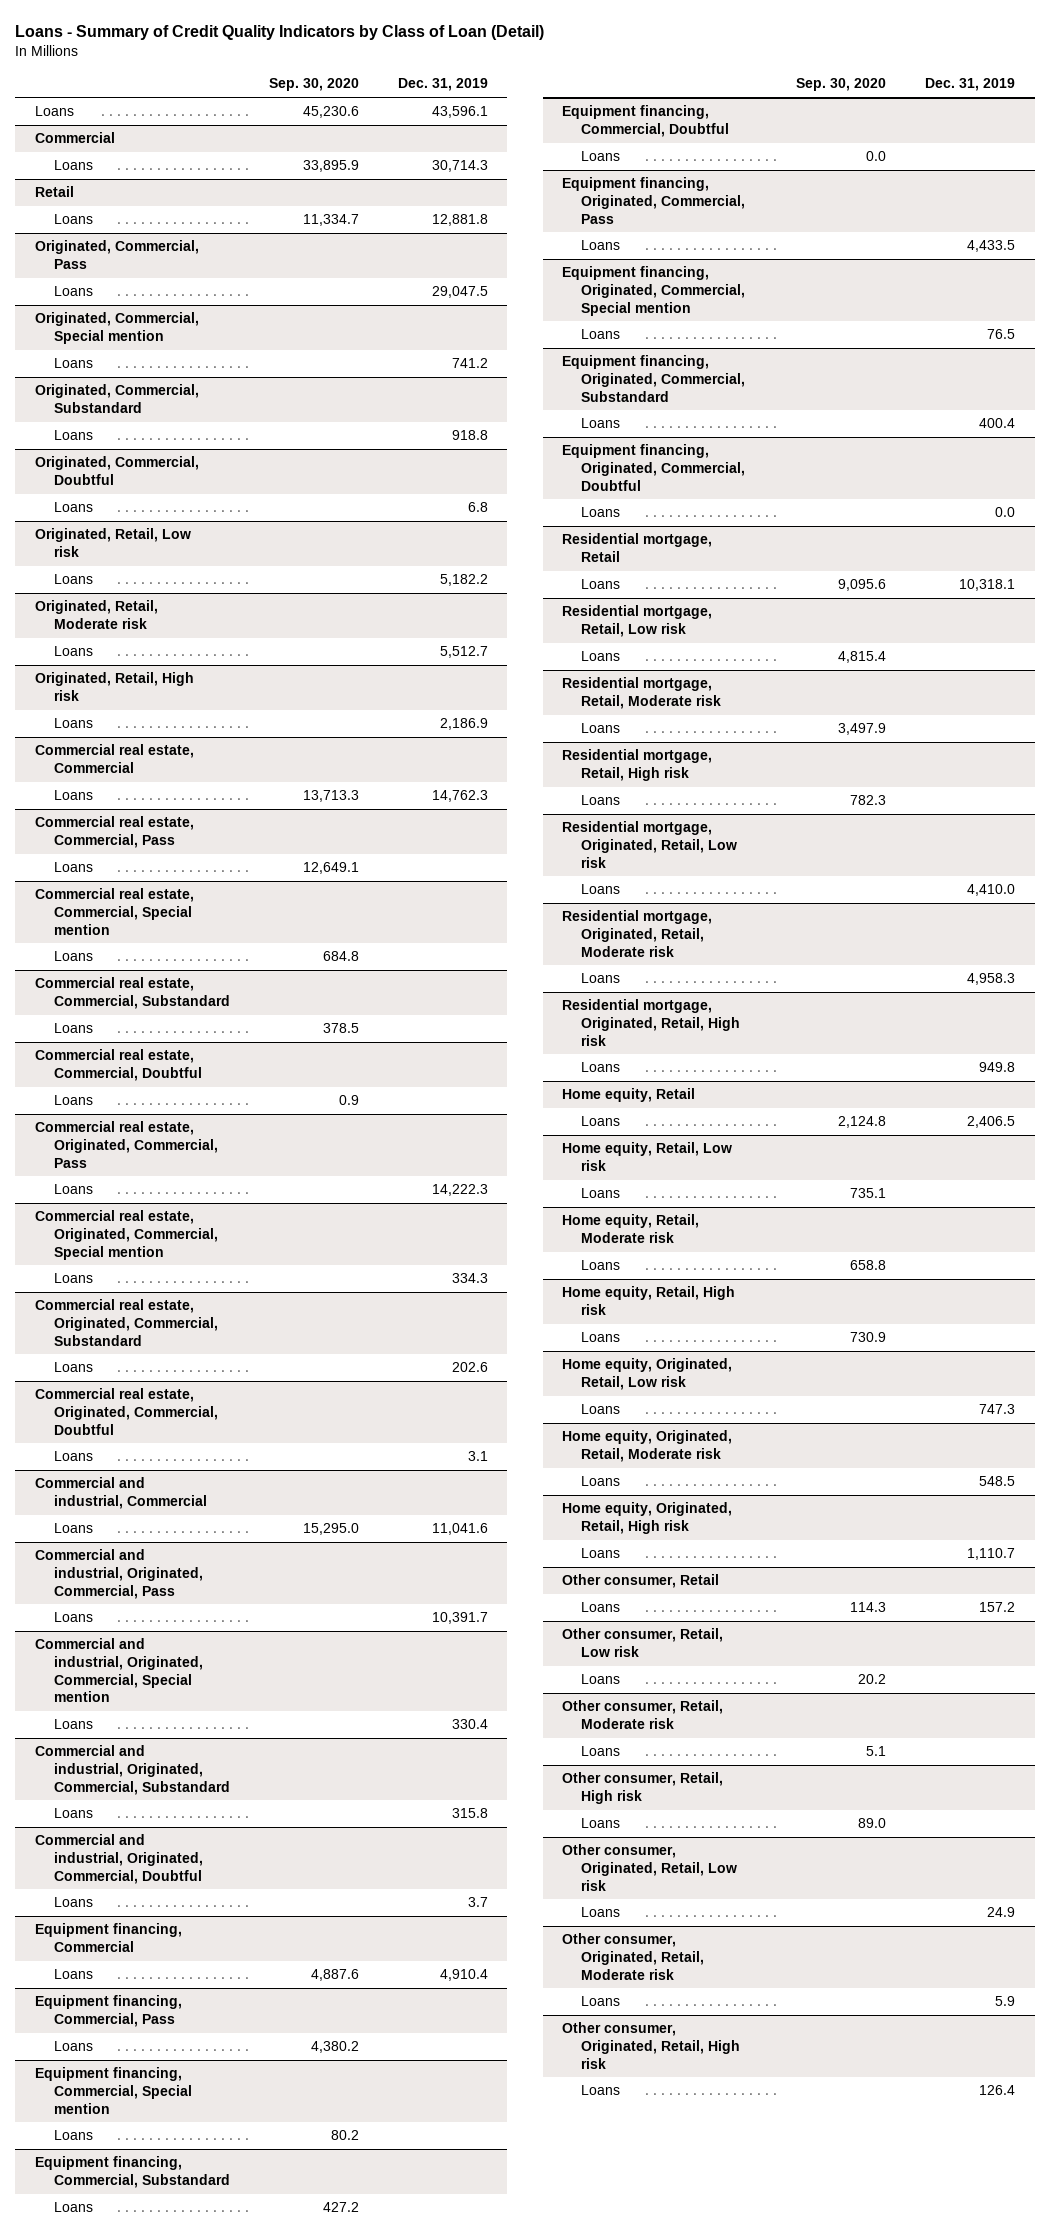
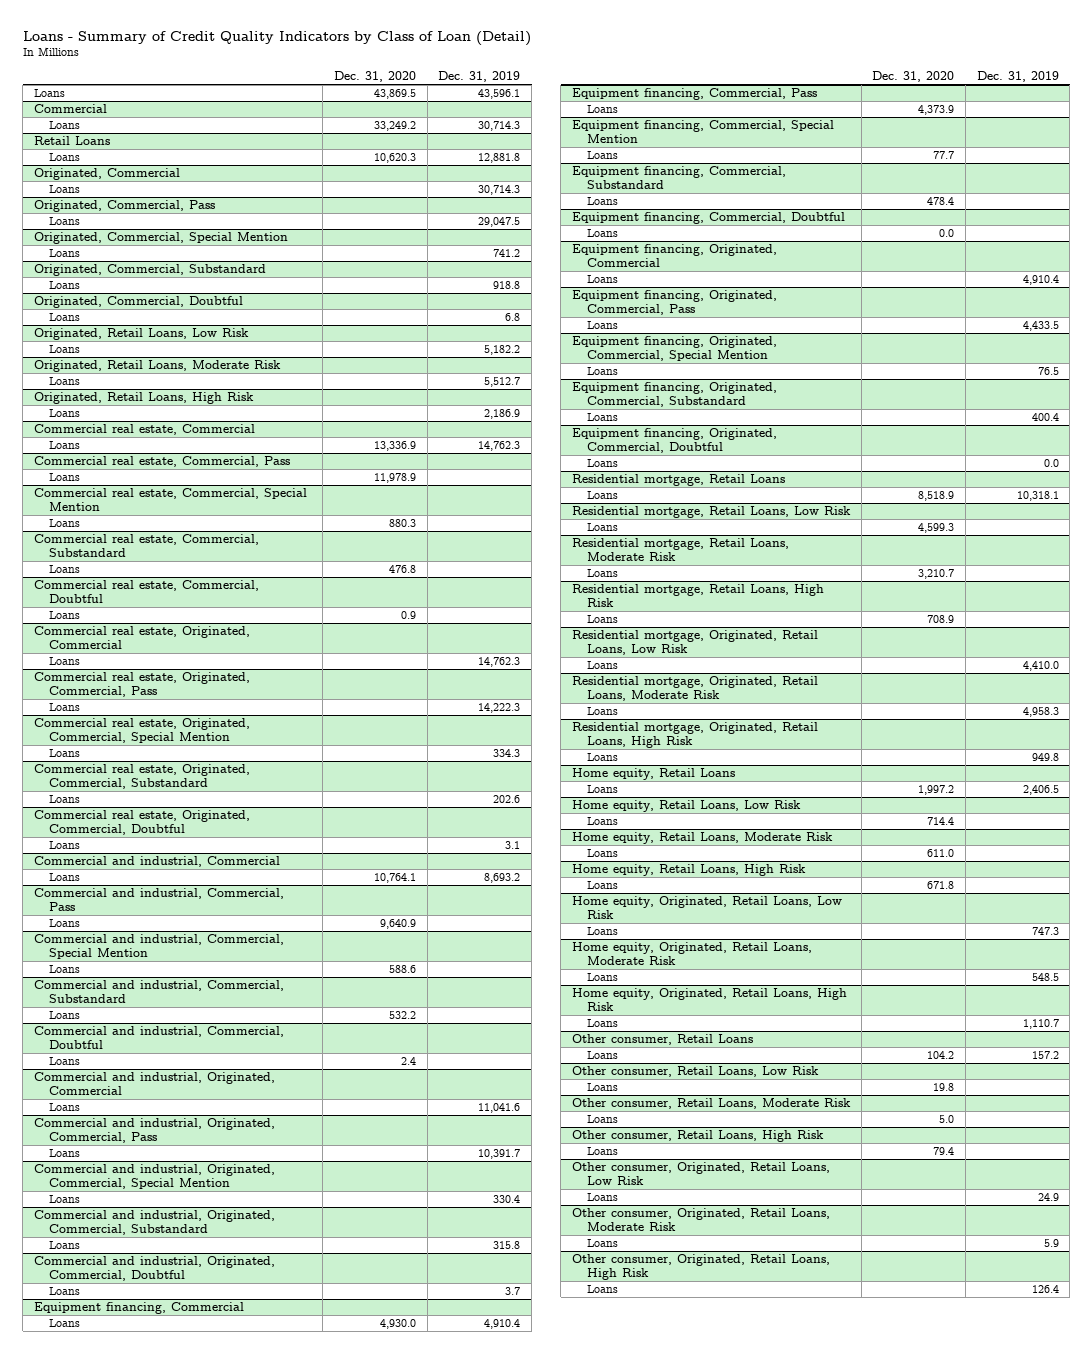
[268,78,359,92] Sep. 30, 2020 -> none
none -> [334,71,417,83] Dec. 31, 2020
[34,186,74,198] Retail -> [33,136,110,146] Retail Loans
none -> [33,168,180,181] Originated, Commercial
none -> [48,185,80,194] Loans
[34,312,199,345] Originated, Commercial, Special mention -> [33,232,288,245] Originated, Commercial, Special Mention
[34,528,191,558] Originated, Retail, Low risk -> [33,328,249,341] Originated, Retail Loans, Low Risk
[34,600,158,630] Originated, Retail, Moderate risk -> [33,360,281,373] Originated, Retail Loans, Moderate Risk
[34,672,194,702] Originated, Retail, High risk -> [33,392,254,405] Originated, Retail Loans, High Risk
[34,888,194,935] Commercial real estate, Commercial, Special mention -> [33,488,307,511] Commercial real estate, Commercial, Special Mention
none -> [33,626,250,649] Commercial real estate, Originated, Commercial
none -> [48,657,80,666] Loans
[34,1210,218,1260] Commercial real estate, Originated, Commercial, Special mention -> [33,718,250,743] Commercial real estate, Originated, Commercial, Special Mention
none -> [48,873,80,882] Loans
none -> [33,888,284,911] Commercial and industrial, Commercial, Pass
none -> [48,919,80,928] Loans
none -> [33,934,284,959] Commercial and industrial, Commercial, Special Mention
none -> [48,965,80,974] Loans
none -> [33,980,284,1003] Commercial and industrial, Commercial, Substandard
none -> [48,1011,80,1020] Loans
none -> [33,1026,284,1049] Commercial and industrial, Commercial, Doubtful
none -> [48,1057,80,1066] Loans
none -> [33,1072,275,1095] Commercial and industrial, Originated, Commercial
[34,1638,203,1703] Commercial and industrial, Originated, Commercial, Special mention -> [33,1164,275,1189] Commercial and industrial, Originated, Commercial, Special Mention
[34,2067,192,2114] Equipment financing, Commercial, Special mention -> [571,120,834,143] Equipment financing, Commercial, Special Mention
none -> [571,244,777,267] Equipment financing, Originated, Commercial
none -> [586,275,618,284] Loans
[562,266,746,316] Equipment financing, Originated, Commercial, Special mention -> [571,336,777,361] Equipment financing, Originated, Commercial, Special Mention
[562,533,713,563] Residential mortgage, Retail -> [571,474,785,487] Residential mortgage, Retail Loans
[562,605,713,638] Residential mortgage, Retail, Low risk -> [571,506,851,519] Residential mortgage, Retail Loans, Low Risk
[562,677,722,710] Residential mortgage, Retail, Moderate risk -> [571,538,789,561] Residential mortgage, Retail Loans, Moderate Risk
[562,749,713,782] Residential mortgage, Retail, High risk -> [571,584,824,607] Residential mortgage, Retail Loans, High Risk
[562,821,738,868] Residential mortgage, Originated, Retail, Low risk -> [571,630,818,655] Residential mortgage, Originated, Retail Loans, Low Risk
[562,910,713,957] Residential mortgage, Originated, Retail, Moderate risk -> [571,676,818,701] Residential mortgage, Originated, Retail Loans, Moderate Risk
[562,999,741,1046] Residential mortgage, Originated, Retail, High risk -> [571,722,818,748] Residential mortgage, Originated, Retail Loans, High Risk
[562,1088,696,1103] Home equity, Retail -> [571,768,735,781] Home equity, Retail Loans
[562,1142,733,1172] Home equity, Retail, Low risk -> [571,800,801,813] Home equity, Retail Loans, Low Risk
[562,1214,700,1244] Home equity, Retail, Moderate risk -> [571,832,833,845] Home equity, Retail Loans, Moderate Risk
[562,1286,736,1316] Home equity, Retail, High risk -> [571,864,806,877] Home equity, Retail Loans, High Risk
[562,1358,733,1391] Home equity, Originated, Retail, Low risk -> [571,896,842,919] Home equity, Originated, Retail Loans, Low Risk
[562,1430,733,1463] Home equity, Originated, Retail, Moderate risk -> [571,942,812,965] Home equity, Originated, Retail Loans, Moderate Risk
[562,1502,733,1535] Home equity, Originated, Retail, High risk -> [571,988,847,1011] Home equity, Originated, Retail Loans, High Risk
[562,1574,720,1589] Other consumer, Retail -> [571,1034,753,1046] Other consumer, Retail Loans
[562,1628,724,1658] Other consumer, Retail, Low risk -> [571,1066,819,1078] Other consumer, Retail Loans, Low Risk
[562,1700,724,1730] Other consumer, Retail, Moderate risk -> [571,1098,851,1110] Other consumer, Retail Loans, Moderate Risk
[562,1772,724,1805] Other consumer, Retail, High risk -> [571,1130,824,1143] Other consumer, Retail Loans, High Risk
[562,1844,738,1891] Other consumer, Originated, Retail, Low risk -> [571,1162,830,1185] Other consumer, Originated, Retail Loans, Low Risk
[562,1933,705,1980] Other consumer, Originated, Retail, Moderate risk -> [571,1208,830,1231] Other consumer, Originated, Retail Loans, Moderate Risk
[562,2022,741,2069] Other consumer, Originated, Retail, High risk -> [571,1254,830,1280] Other consumer, Originated, Retail Loans, High Risk

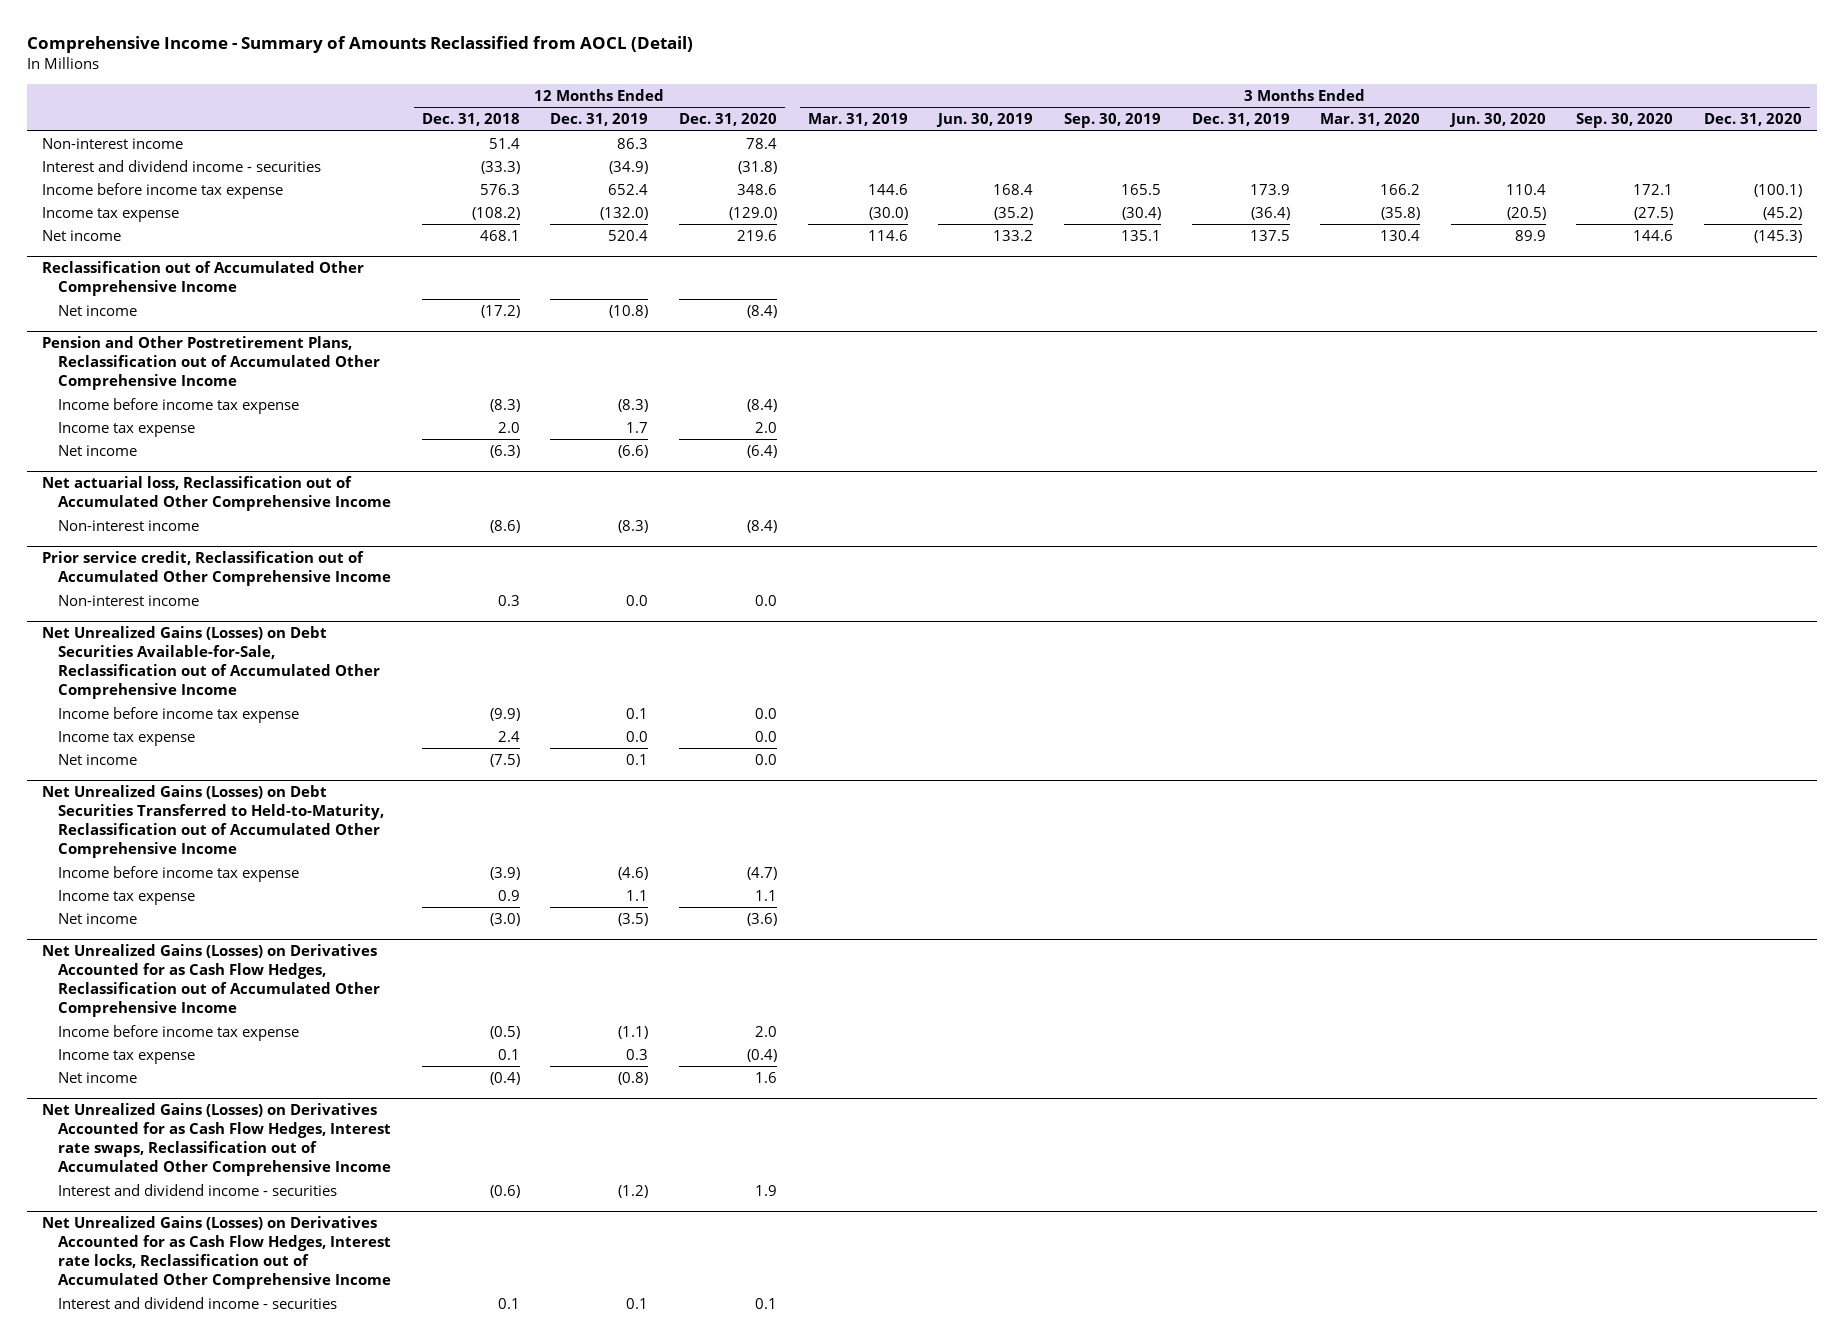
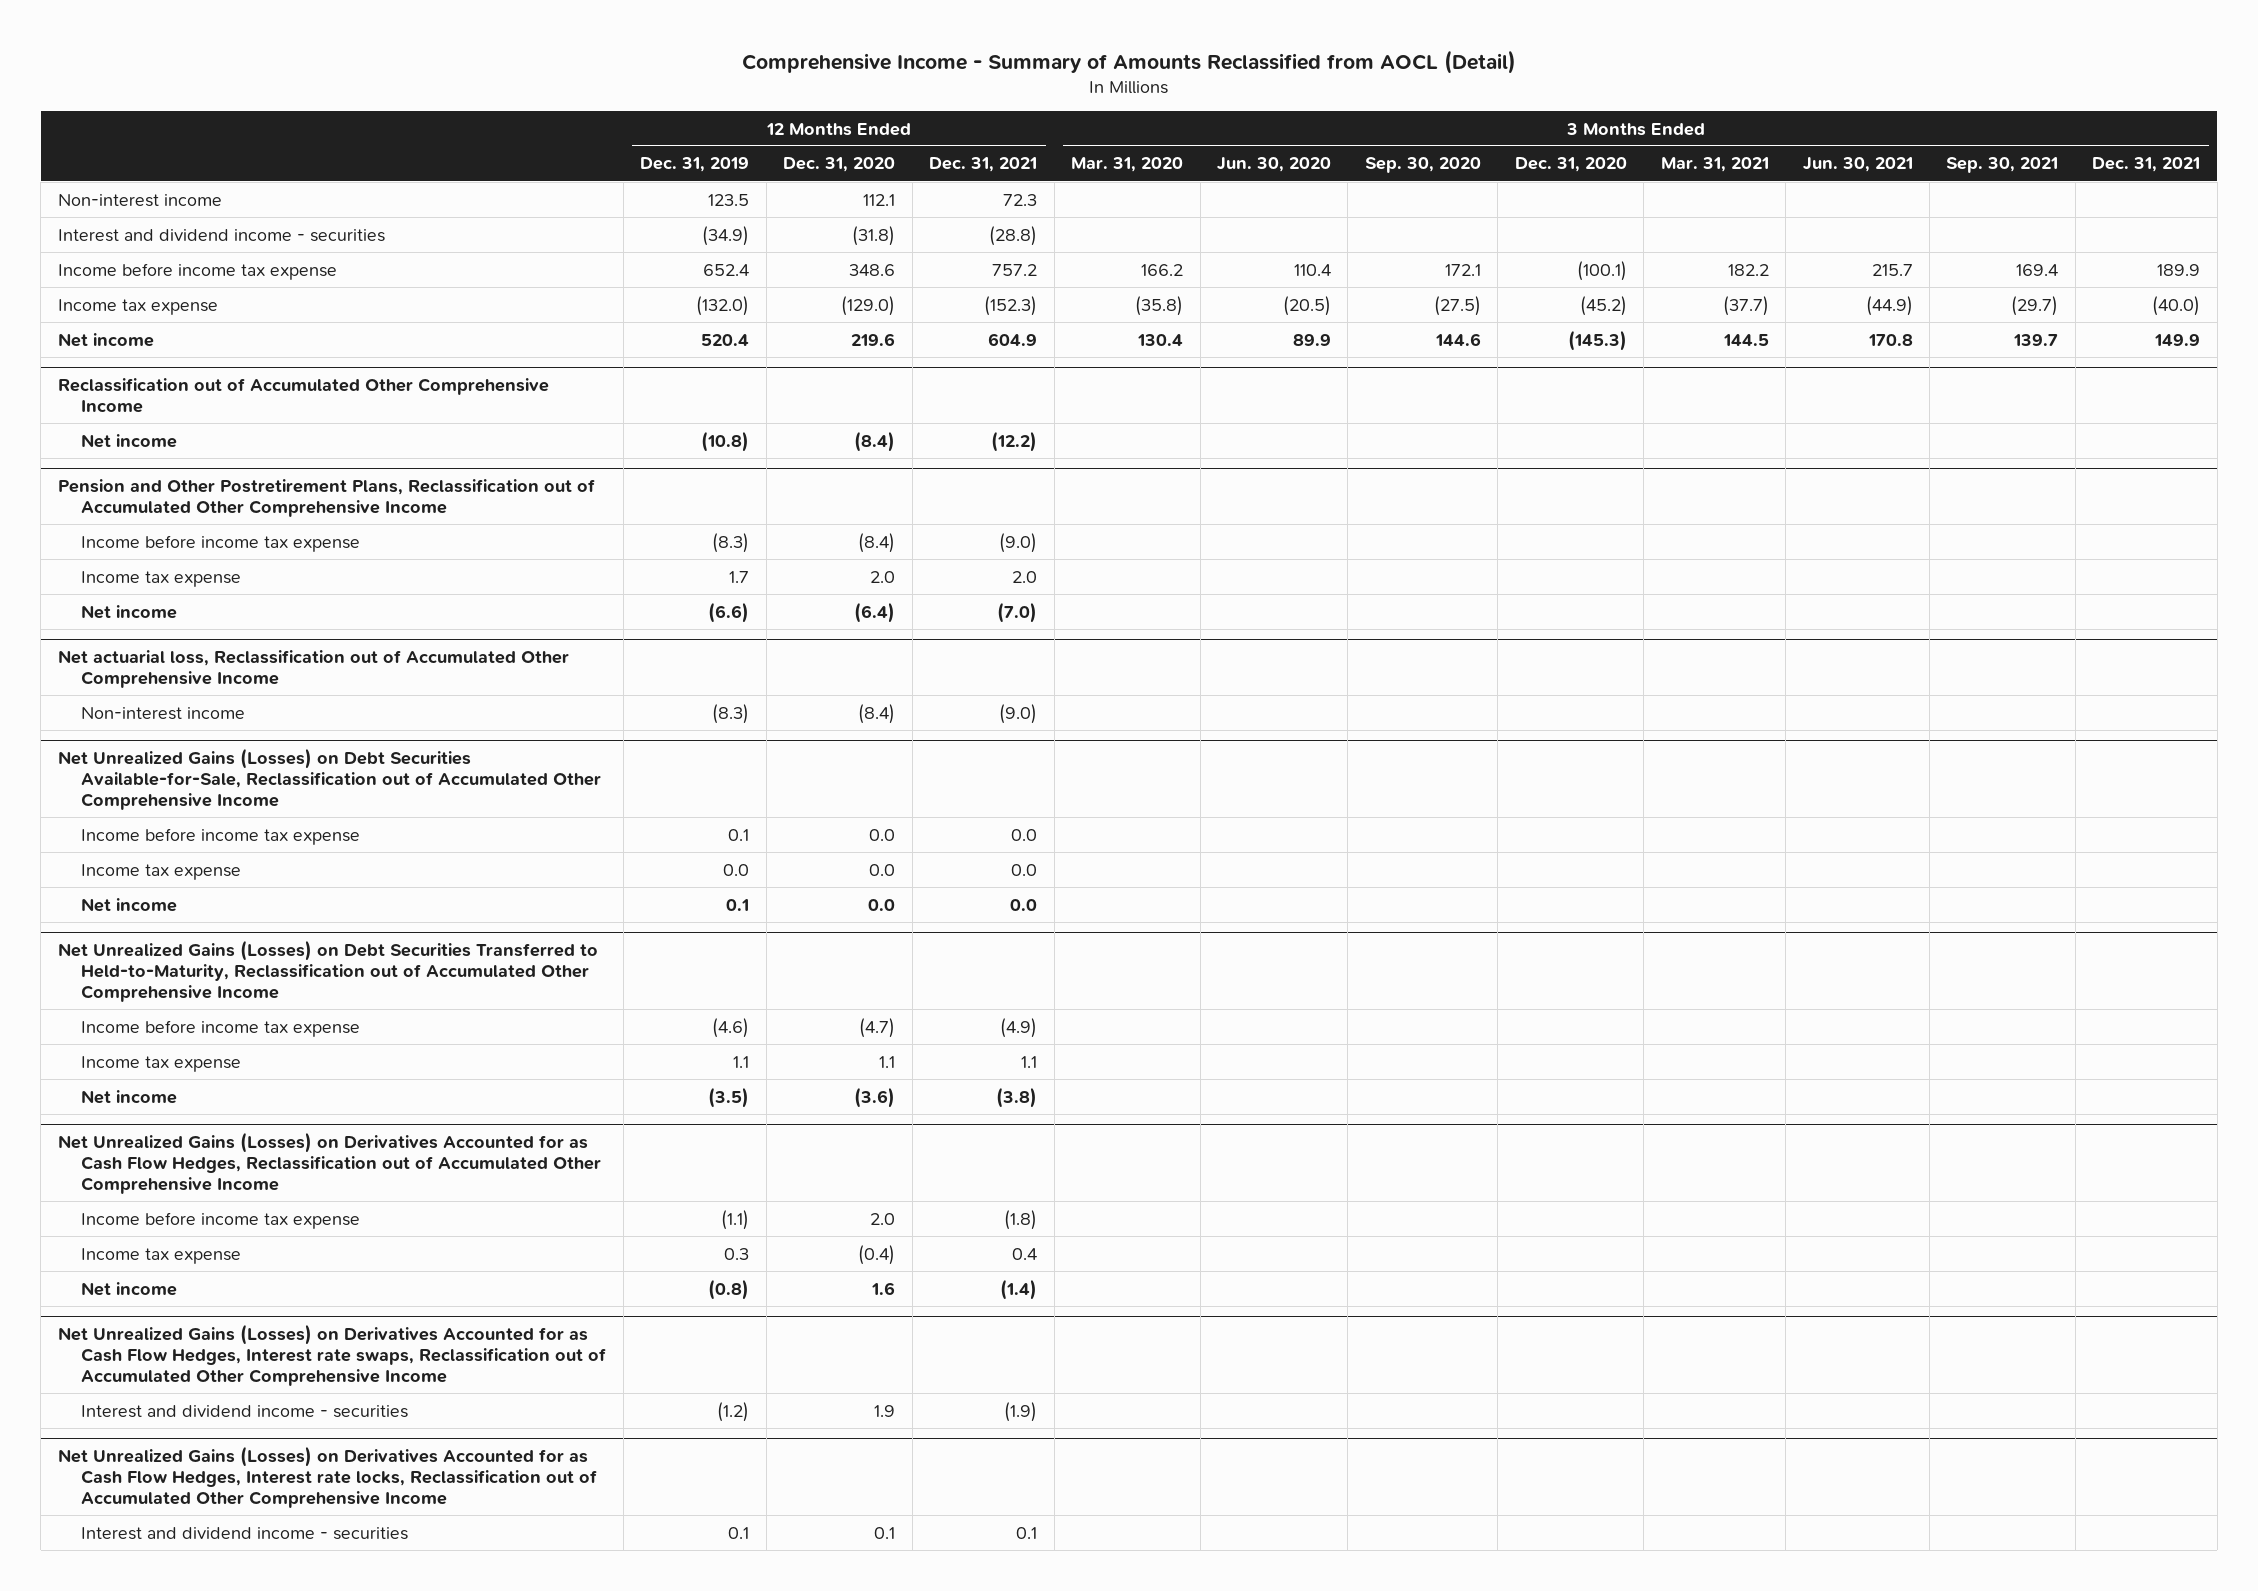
[421,113,520,127] Dec. 31, 2018 -> none
[807,113,908,127] Mar. 31, 2019 -> none
[936,113,1034,128] Jun. 30, 2019 -> none
[1063,113,1161,129] Sep. 30, 2019 -> none
[1191,113,1290,127] Dec. 31, 2019 -> none
none -> [929,157,1038,173] Dec. 31, 2021
none -> [1660,157,1769,173] Mar. 31, 2021
none -> [1802,157,1913,173] Jun. 30, 2021
none -> [1946,157,2059,174] Sep. 30, 2021
none -> [2092,157,2201,173] Dec. 31, 2021
[617,137,649,149] 86.3 -> [708,193,750,206] 123.5
[745,137,777,149] 78.4 -> [863,193,896,206] 112.1
[42,551,392,587] Prior service credit, Reclassification out of Accumulated Other Comprehensive Income -> none
[58,594,200,606] Non-interest income -> none

